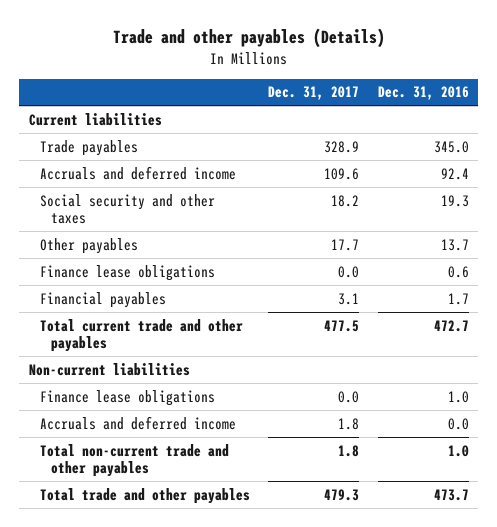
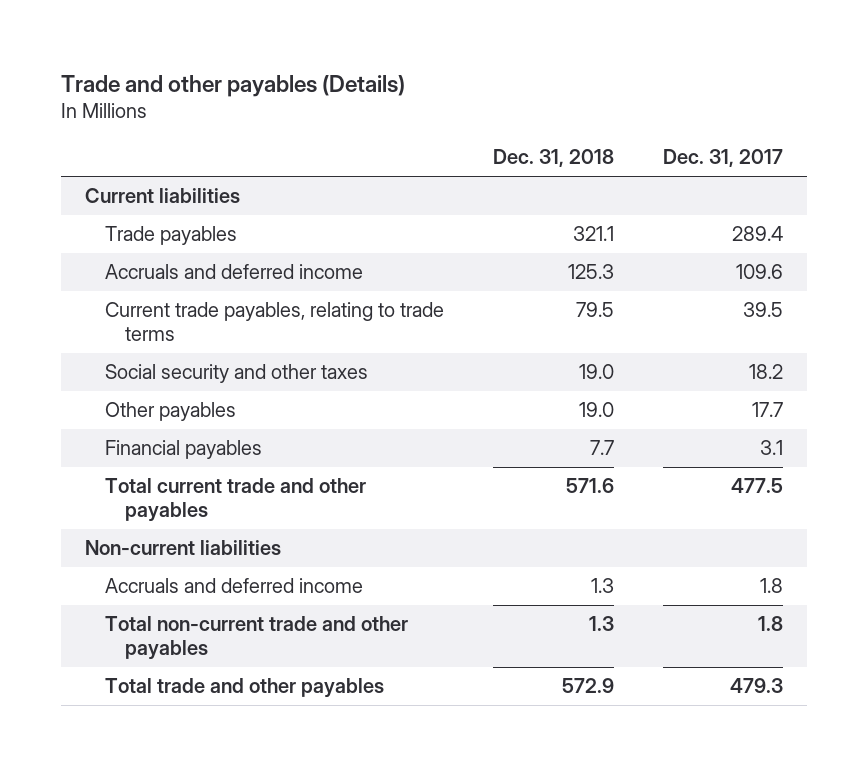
[377,86,469,101] Dec. 31, 2016 -> none
none -> [492,149,614,168] Dec. 31, 2018
[324,140,360,153] 328.9 -> [731,226,783,242] 289.4
none -> [105,302,445,342] Current trade payables, relating to trade terms
[39,264,215,281] Finance lease obligations -> none
[39,389,215,406] Finance lease obligations -> none

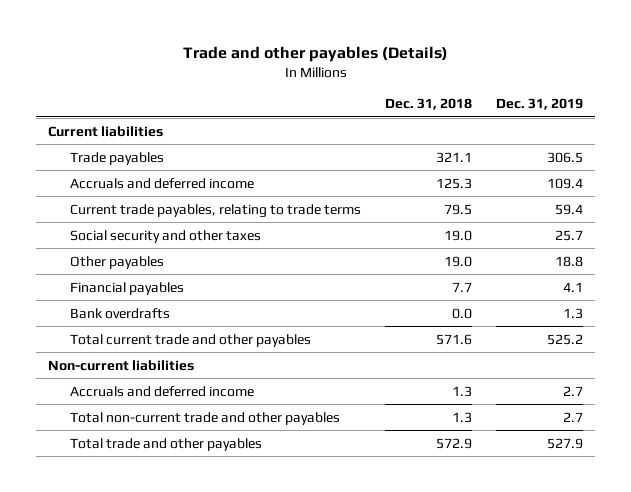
[662,149,783,168] Dec. 31, 2017 -> none
none -> [496,98,584,111] Dec. 31, 2019
none -> [70,307,171,319] Bank overdrafts

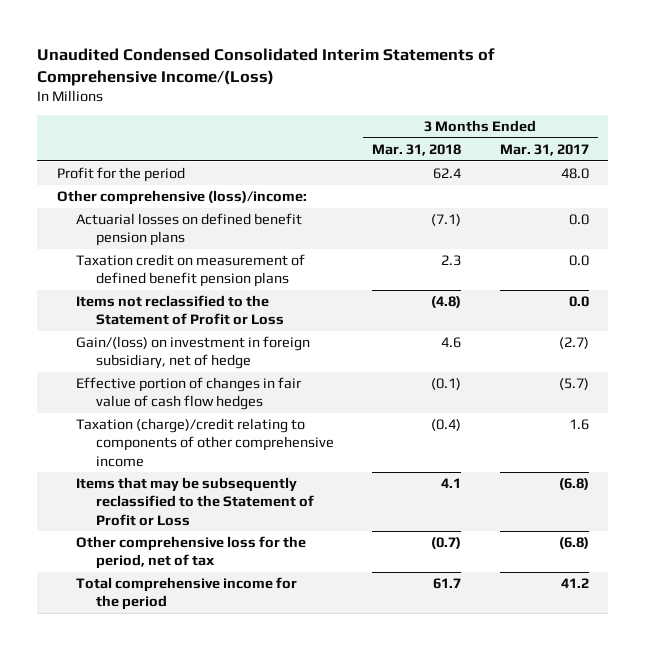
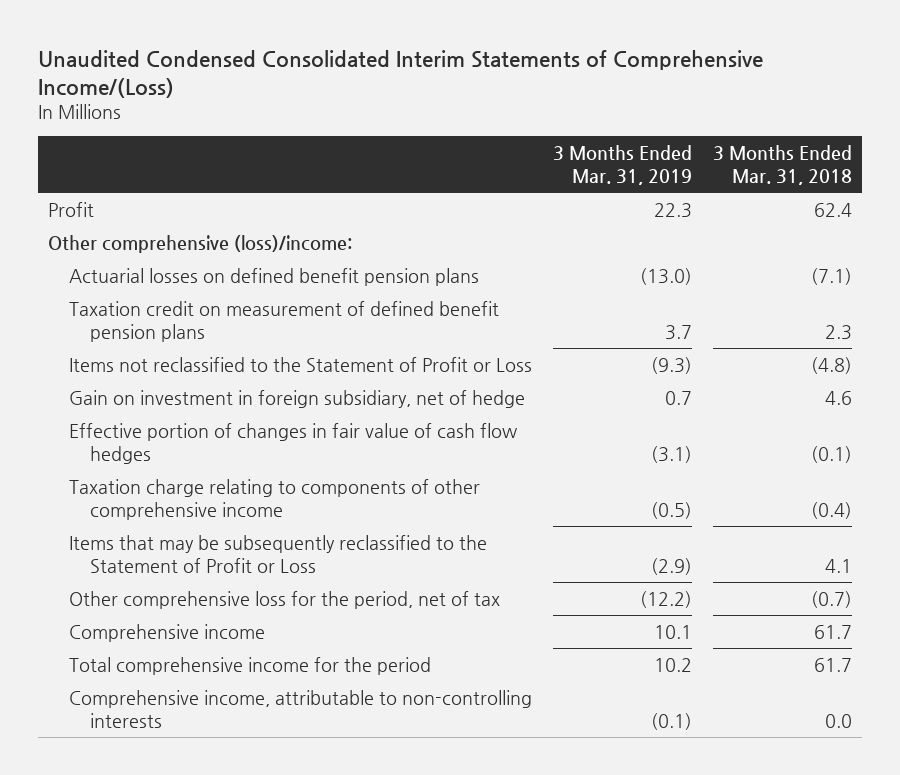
[499,143,589,156] Mar. 31, 2017 -> none
none -> [552,145,692,186] 3 Months Ended Mar. 31, 2019
[56,166,185,182] Profit for the period -> [48,201,95,217] Profit
[76,335,311,370] Gain/(loss) on investment in foreign subsidiary, net of hedge -> [68,389,525,408] Gain on investment in foreign subsidiary, net of hedge
[76,417,334,467] Taxation (charge)/credit relating to components of other comprehensive income -> [68,478,480,520] Taxation charge relating to components of other comprehensive income
none -> [68,623,265,642] Comprehensive income
none -> [68,689,532,728] Comprehensive income, attributable to non-controlling interests

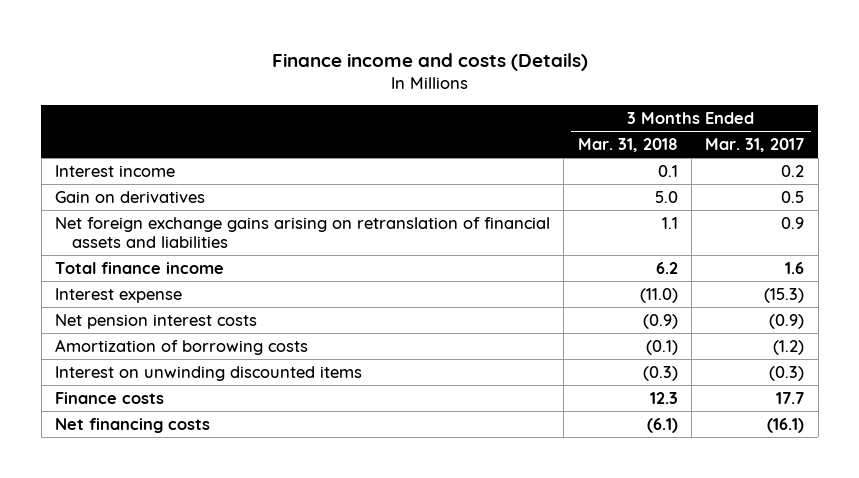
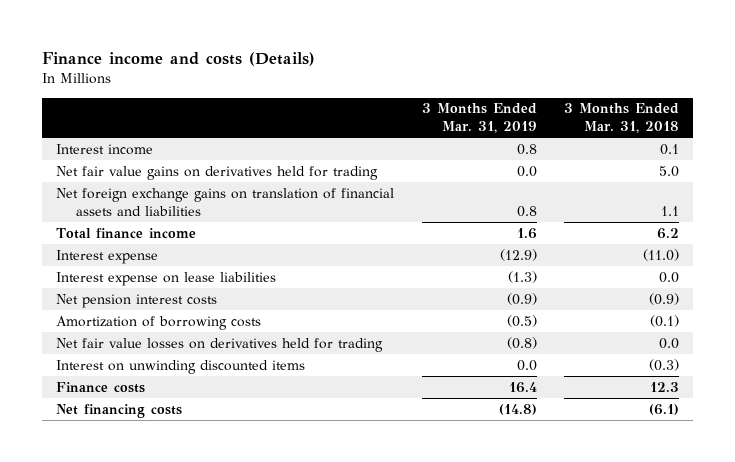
[705,138,805,153] Mar. 31, 2017 -> none
none -> [421,103,537,134] 3 Months Ended Mar. 31, 2019
[54,190,205,203] Gain on derivatives -> [55,165,378,180] Net fair value gains on derivatives held for trading
[54,216,550,248] Net foreign exchange gains arising on retranslation of financial assets and liabilities -> [55,187,394,216] Net foreign exchange gains on translation of financial assets and liabilities
none -> [55,271,276,286] Interest expense on lease liabilities
none -> [55,337,383,352] Net fair value losses on derivatives held for trading

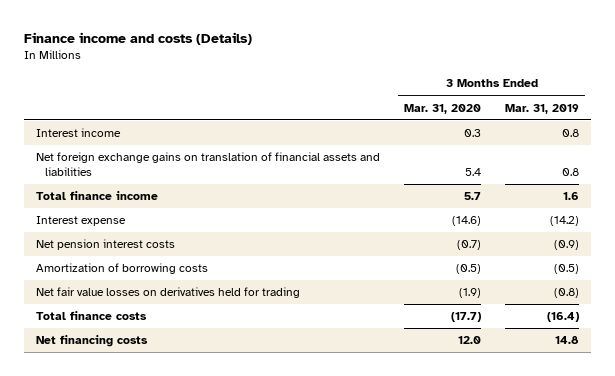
[564,103,680,134] 3 Months Ended Mar. 31, 2018 -> none
none -> [404,103,482,114] Mar. 31, 2020
[55,165,378,180] Net fair value gains on derivatives held for trading -> none
[55,271,276,286] Interest expense on lease liabilities -> none
[499,248,537,261] (12.9) -> [550,216,580,227] (14.2)
[55,359,305,374] Interest on unwinding discounted items -> none
[55,381,145,393] Finance costs -> [35,311,147,321] Total finance costs
[508,381,537,393] 16.4 -> [547,312,580,323] (16.4)
[498,403,537,415] (14.8) -> [555,336,580,345] 14.8

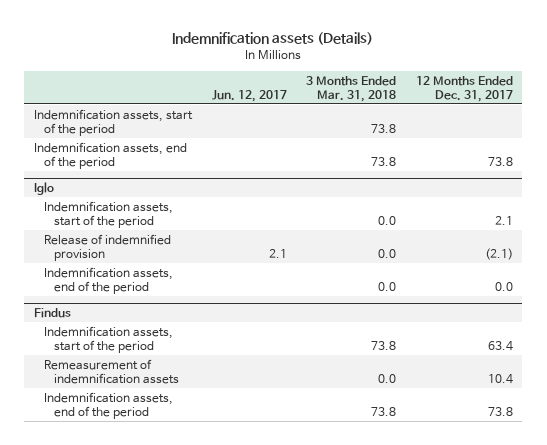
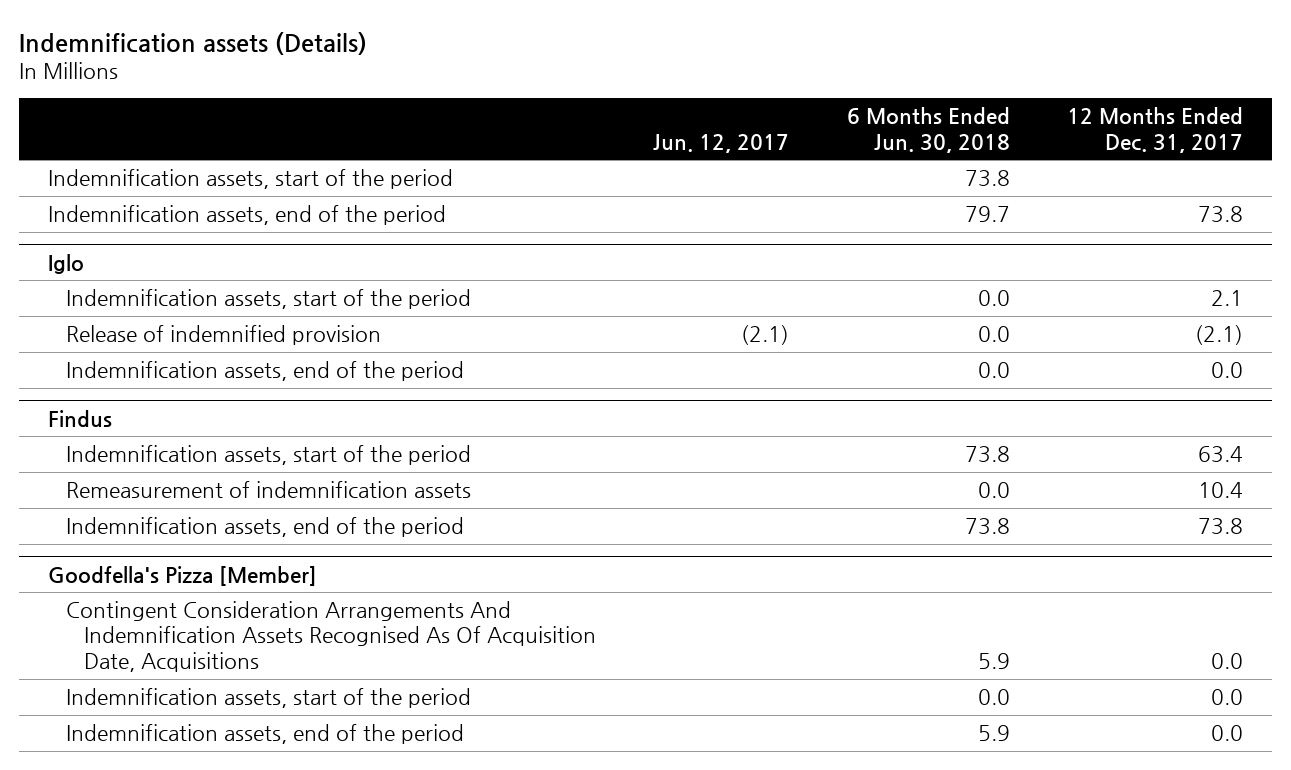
[306,75,397,102] 3 Months Ended Mar. 31, 2018 -> none
none -> [846,107,1010,153] 6 Months Ended Jun. 30, 2018
[268,248,287,258] 2.1 -> [741,324,790,345] (2.1)
none -> [47,565,317,586] Goodfella's Pizza [Member]
none -> [65,600,596,672] Contingent Consideration Arrangements And Indemnification Assets Recognised As Of Acquisition Date, Acquisitions
none -> [65,687,471,708] Indemnification assets, start of the period
none -> [65,723,464,744] Indemnification assets, end of the period

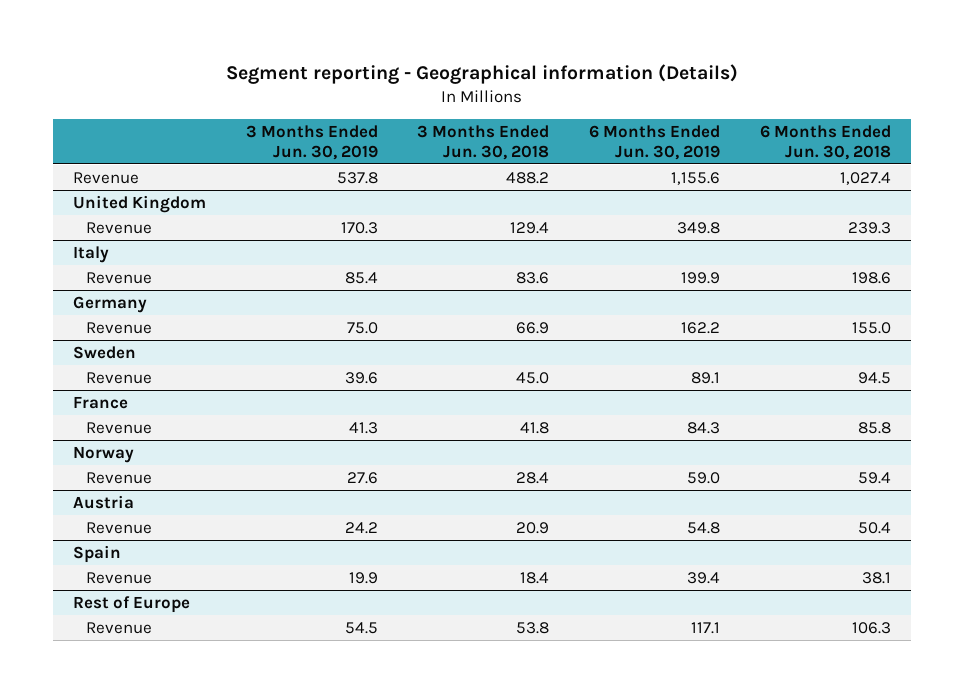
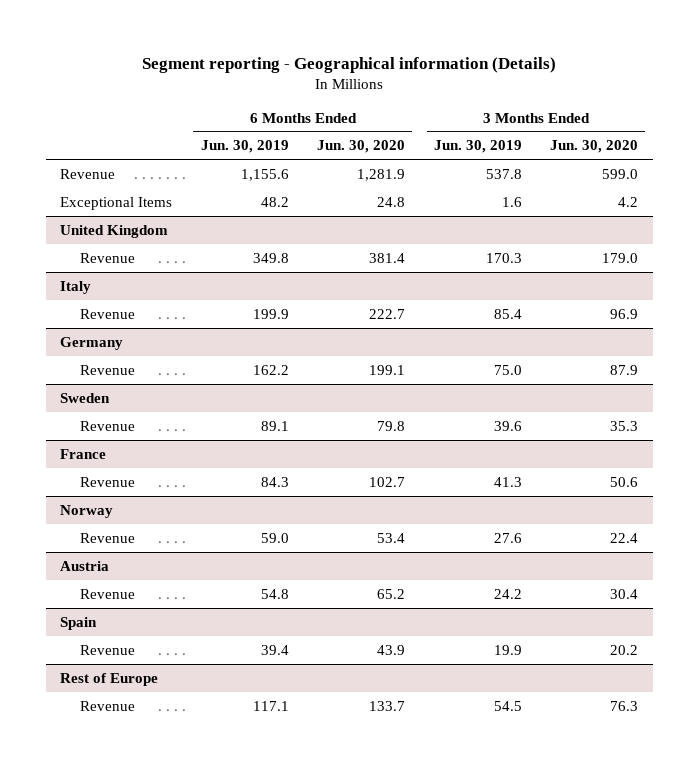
[417,124,550,160] 3 Months Ended Jun. 30, 2018 -> none
[760,124,892,160] 6 Months Ended Jun. 30, 2018 -> none
none -> [317,140,406,154] Jun. 30, 2020
none -> [550,140,639,154] Jun. 30, 2020
none -> [59,196,172,210] Exceptional Items

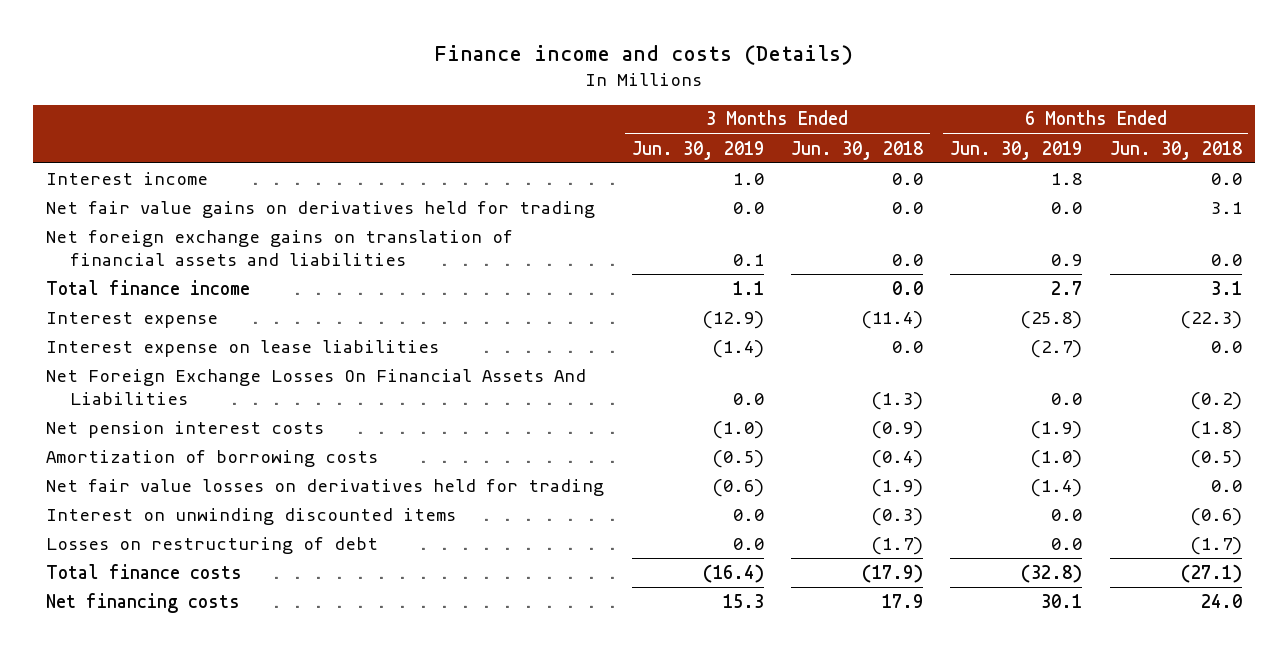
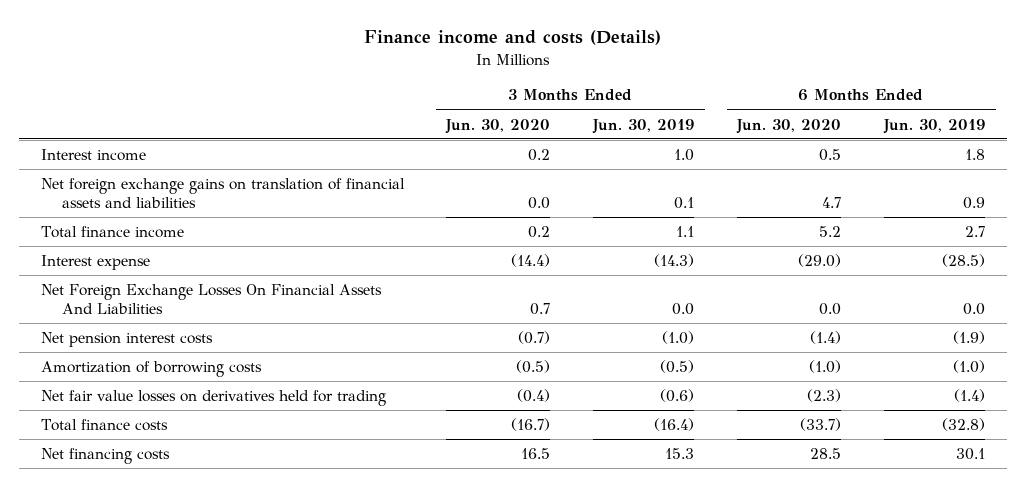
[791,140,924,160] Jun. 30, 2018 -> none
[1109,140,1242,160] Jun. 30, 2018 -> none
none -> [445,118,551,134] Jun. 30, 2020
none -> [736,118,842,134] Jun. 30, 2020
[46,200,596,218] Net fair value gains on derivatives held for trading -> none
[46,339,440,357] Interest expense on lease liabilities -> none
[701,310,764,329] (12.9) -> [654,254,695,268] (14.3)
[1020,310,1083,329] (25.8) -> [942,254,986,268] (28.5)
[46,507,457,525] Interest on unwinding discounted items -> none
[46,536,379,554] Losses on restructuring of debt -> none

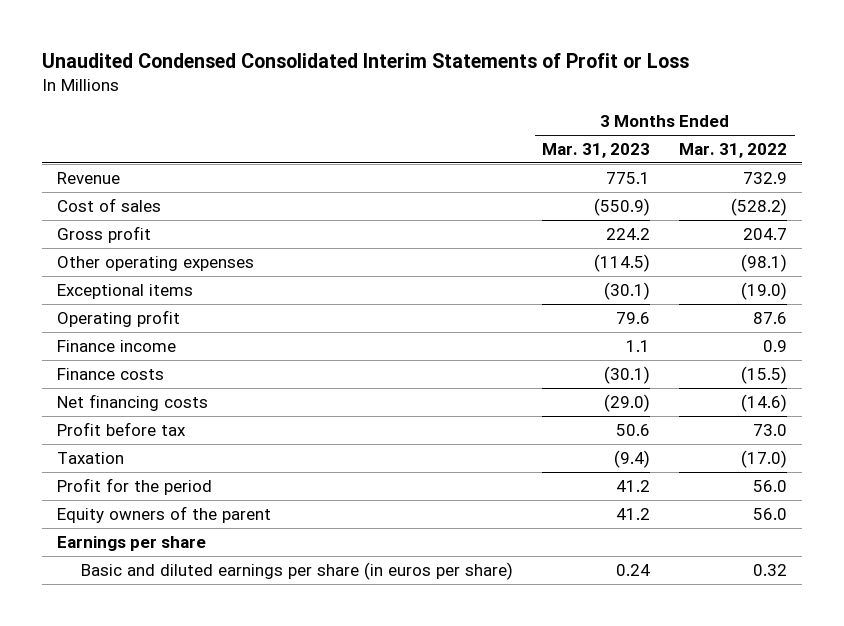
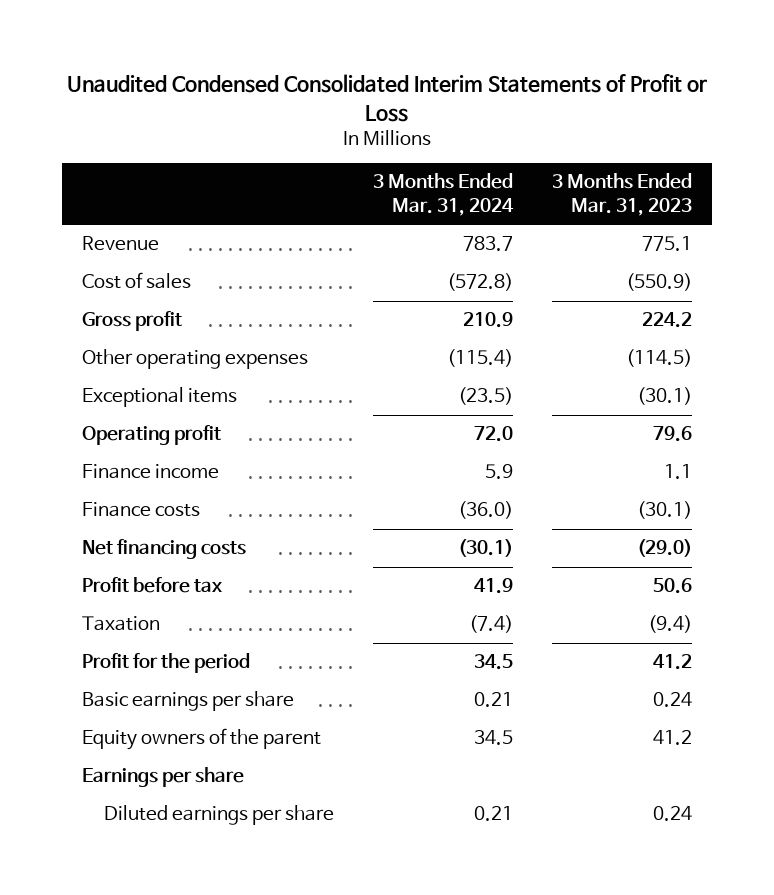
[679,142,788,158] Mar. 31, 2022 -> none
none -> [373,173,515,217] 3 Months Ended Mar. 31, 2024
none -> [81,691,294,712] Basic earnings per share
[80,561,513,580] Basic and diluted earnings per share (in euros per share) -> [104,805,335,826] Diluted earnings per share

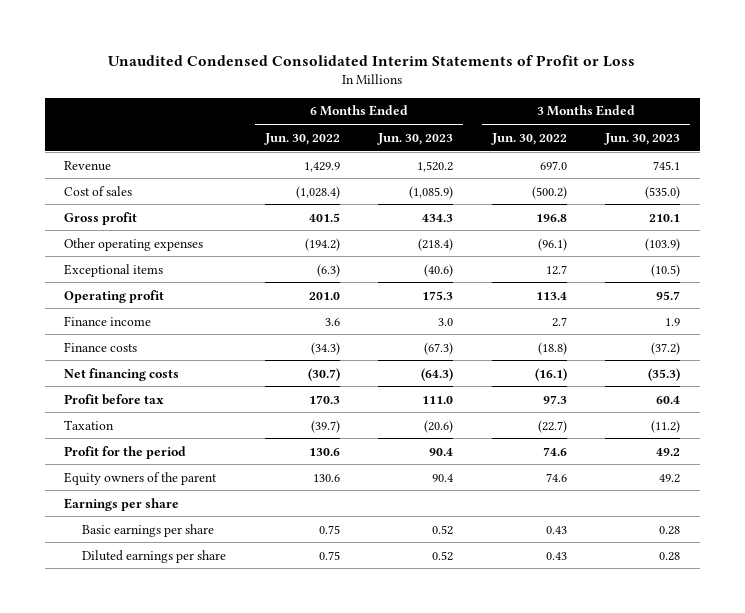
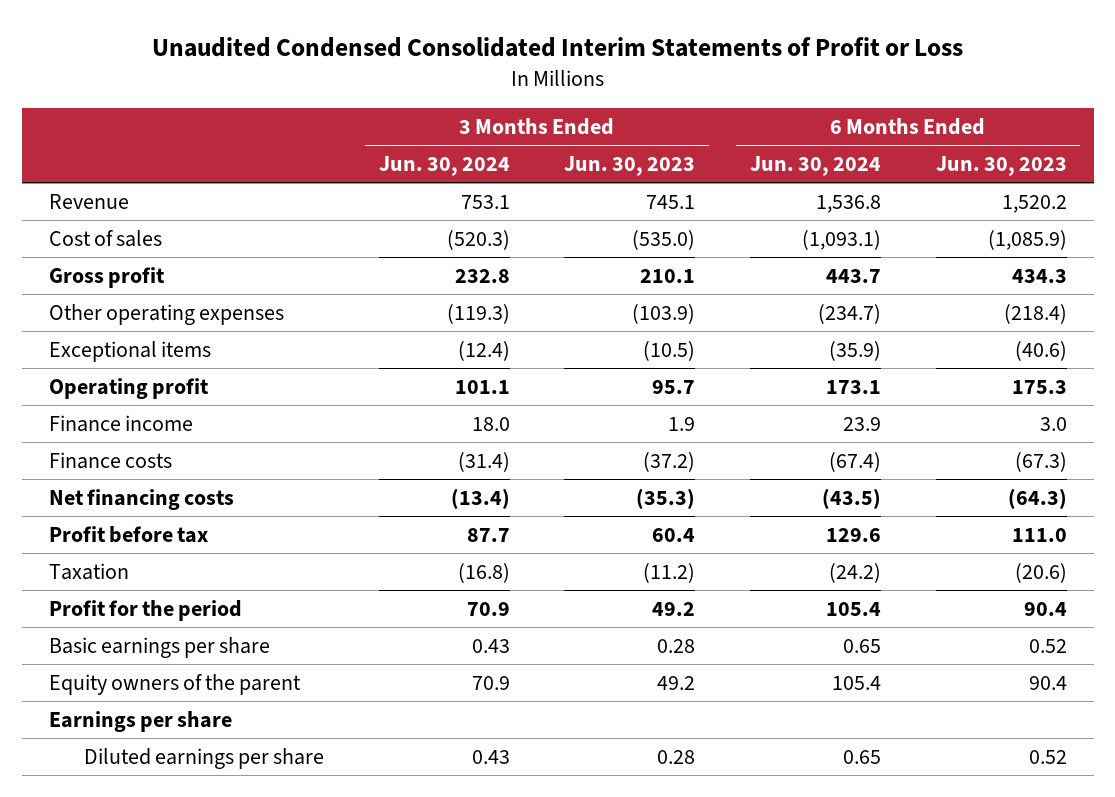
[263,132,340,145] Jun. 30, 2022 -> none
[490,132,567,145] Jun. 30, 2022 -> none
none -> [378,156,510,177] Jun. 30, 2024
none -> [749,156,881,177] Jun. 30, 2024
[82,523,215,537] Basic earnings per share -> [48,636,270,658] Basic earnings per share

